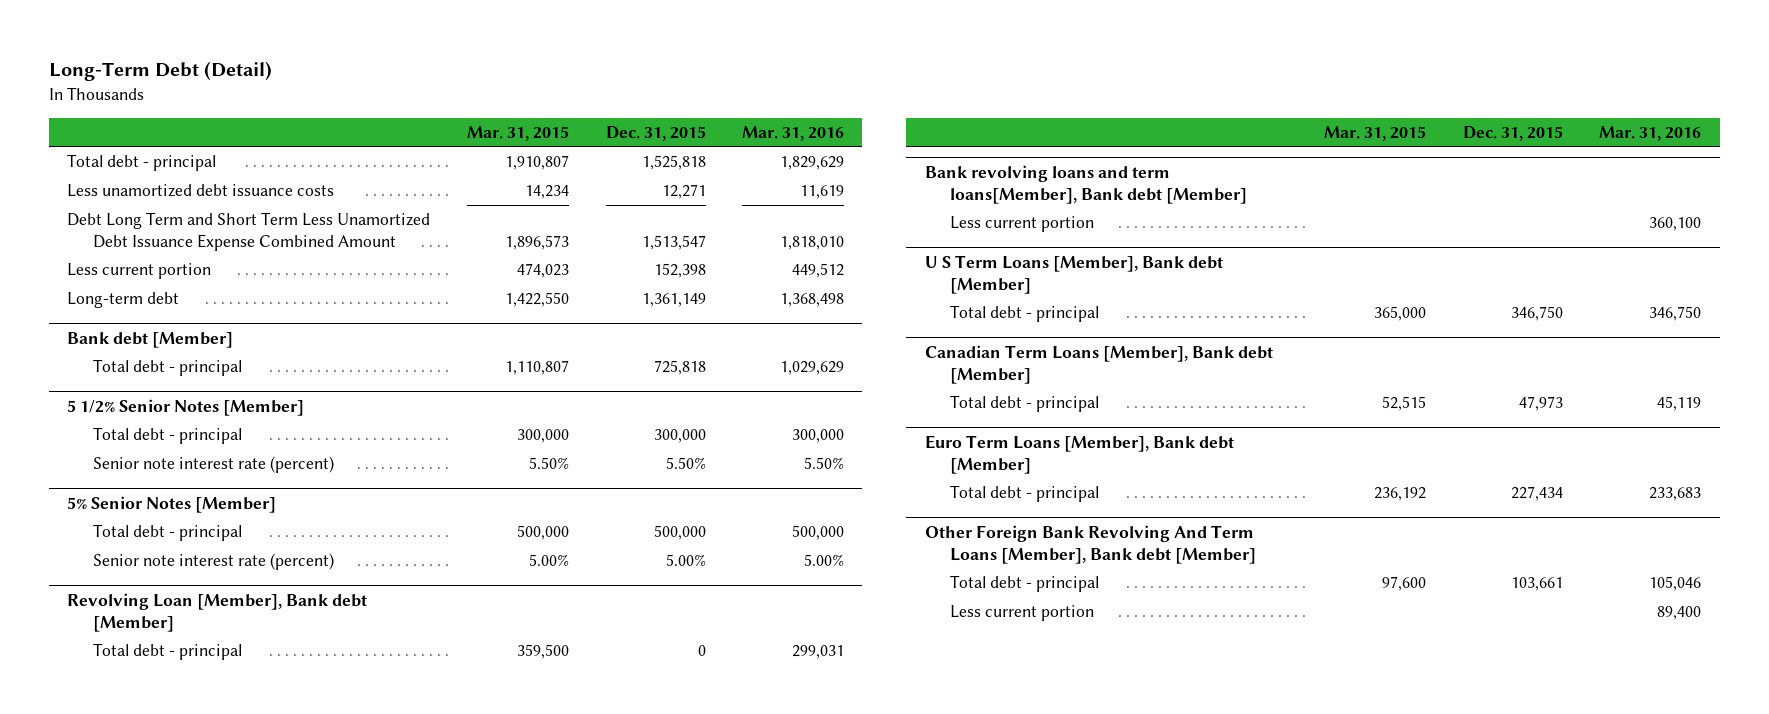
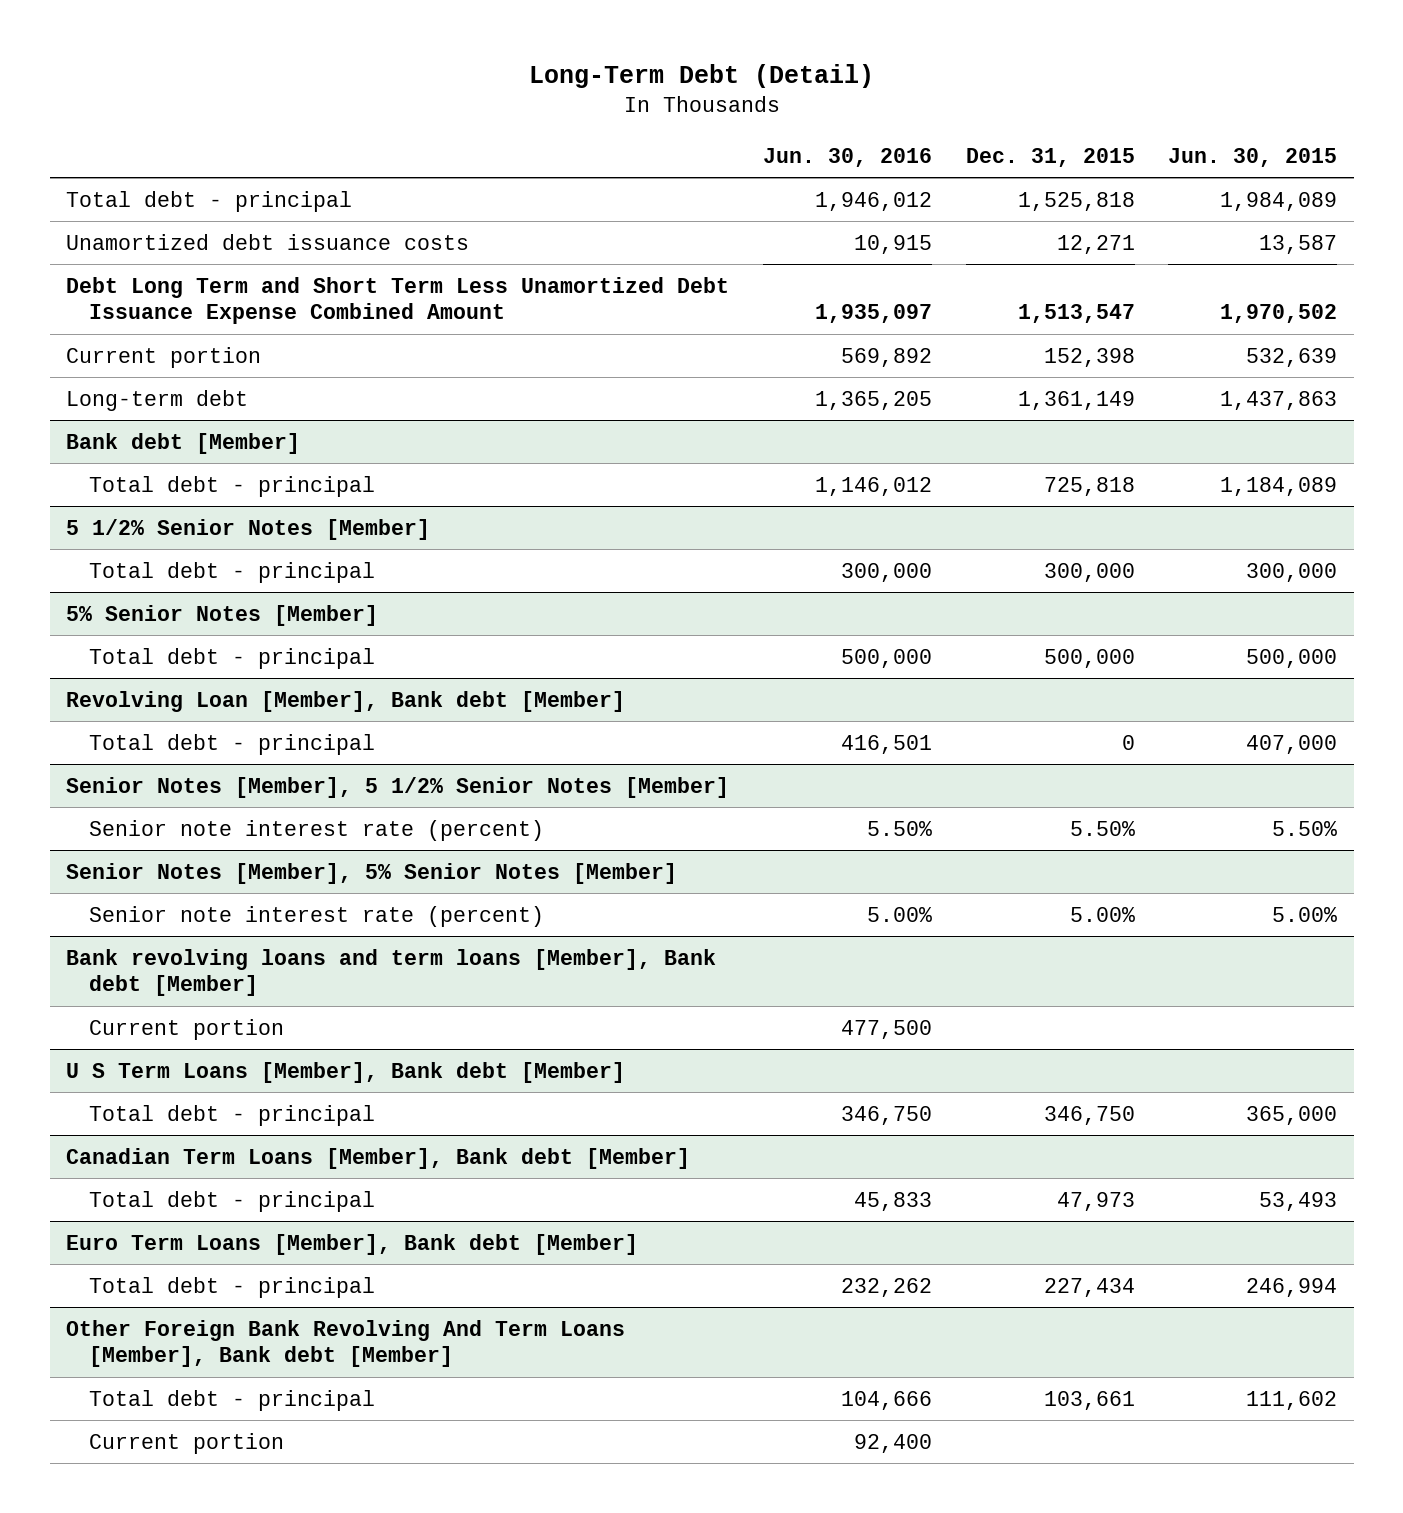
[467,125,570,141] Mar. 31, 2015 -> none
[742,125,845,141] Mar. 31, 2016 -> none
none -> [762,147,932,167] Jun. 30, 2016
none -> [1168,147,1338,167] Jun. 30, 2015
[67,183,335,197] Less unamortized debt issuance costs -> [66,233,470,250] Unamortized debt issuance costs
[67,262,212,279] Less current portion -> [66,346,262,368] Current portion
[92,455,334,473] Senior note interest rate (percent) -> none
[92,552,334,570] Senior note interest rate (percent) -> none
none -> [66,776,730,798] Senior Notes [Member], 5 1/2% Senior Notes [Member]
none -> [88,819,544,841] Senior note interest rate (percent)
none -> [66,862,678,884] Senior Notes [Member], 5% Senior Notes [Member]
none -> [88,905,544,927] Senior note interest rate (percent)
[924,164,1248,204] Bank revolving loans and term loans[Member], Bank debt [Member] -> [66,948,717,997] Bank revolving loans and term loans [Member], Bank debt [Member]
[950,215,1095,232] Less current portion -> [88,1018,284,1040] Current portion
[950,604,1095,621] Less current portion -> [88,1432,284,1454] Current portion

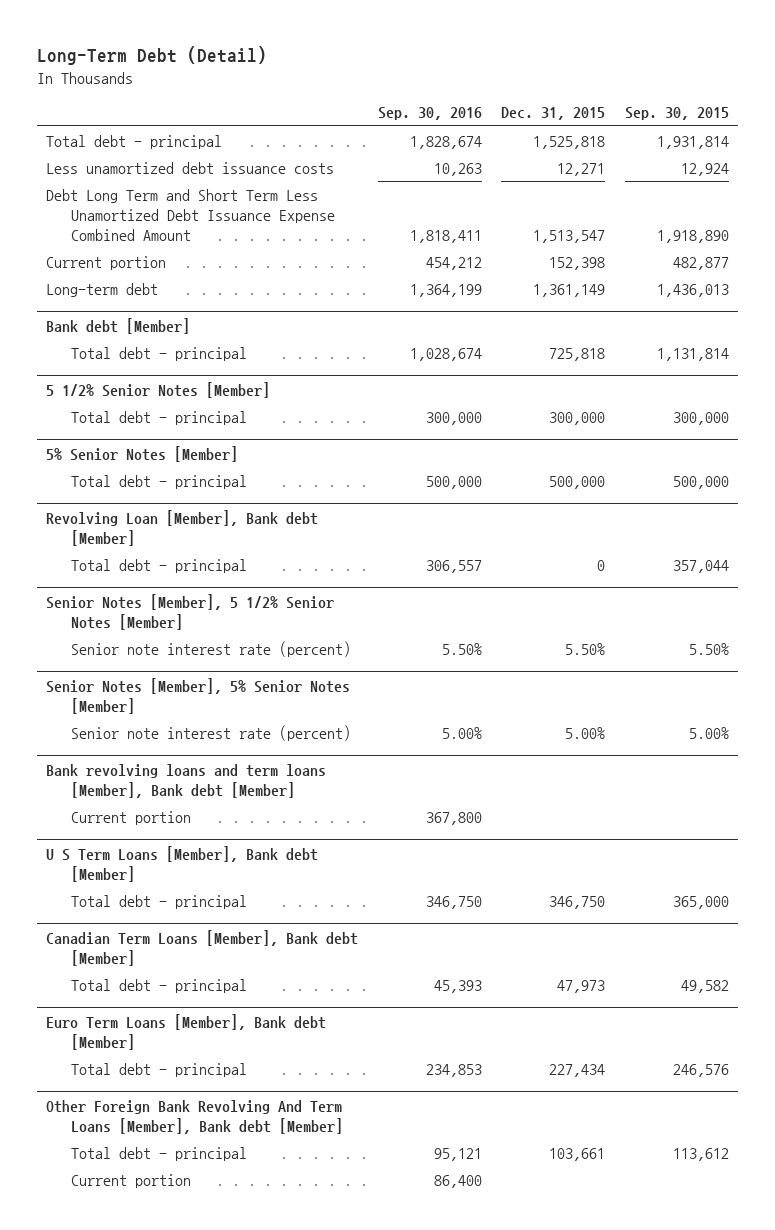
[762,147,932,167] Jun. 30, 2016 -> none
[1168,147,1338,167] Jun. 30, 2015 -> none
none -> [377,107,482,121] Sep. 30, 2016
none -> [624,107,729,121] Sep. 30, 2015
[66,233,470,250] Unamortized debt issuance costs -> [46,161,335,174] Less unamortized debt issuance costs

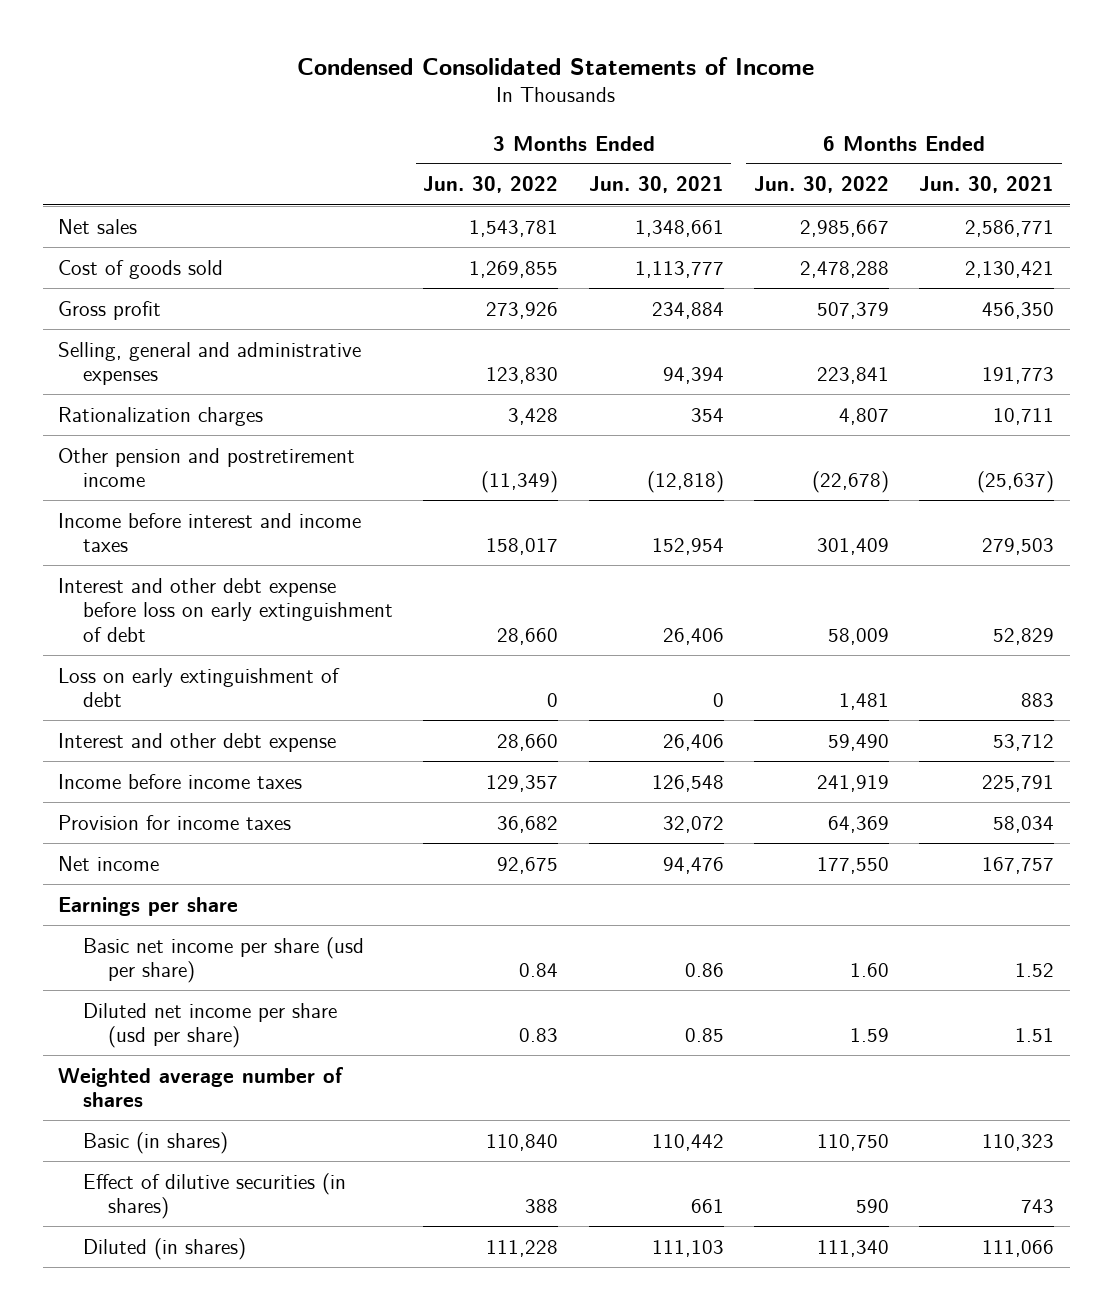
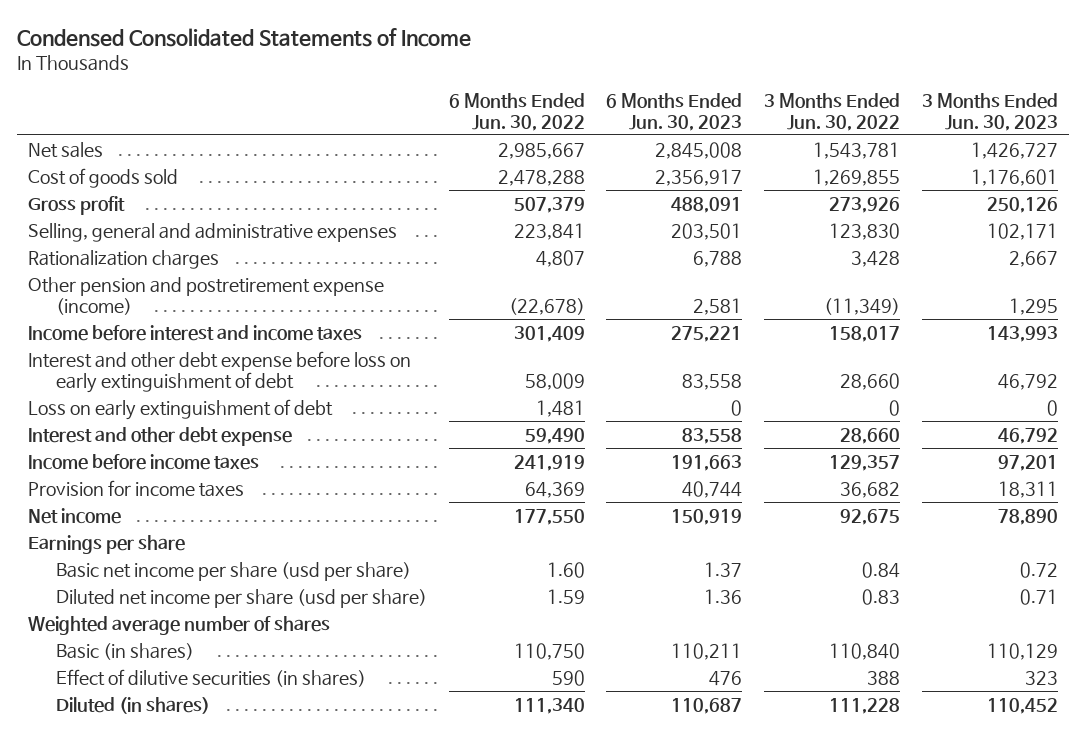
[588,176,724,194] Jun. 30, 2021 -> none
[919,176,1055,194] Jun. 30, 2021 -> none
none -> [606,92,743,131] 6 Months Ended Jun. 30, 2023
none -> [921,92,1058,131] 3 Months Ended Jun. 30, 2023
[57,447,355,488] Other pension and postretirement income -> [27,277,384,315] Other pension and postretirement expense (income)

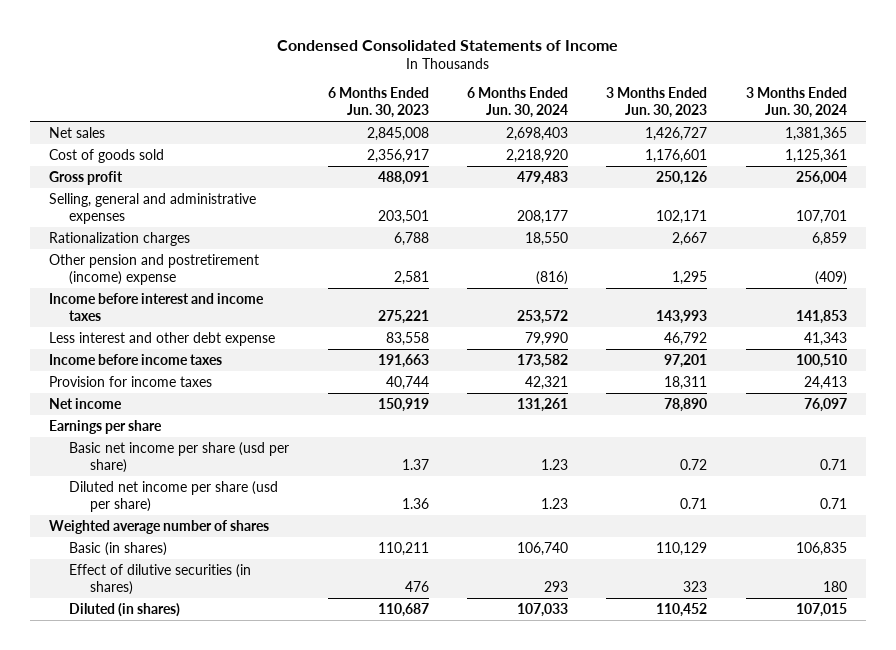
[448,92,585,131] 6 Months Ended Jun. 30, 2022 -> none
[764,92,901,131] 3 Months Ended Jun. 30, 2022 -> none
none -> [467,87,569,119] 6 Months Ended Jun. 30, 2024
none -> [745,87,847,119] 3 Months Ended Jun. 30, 2024
[27,277,384,315] Other pension and postretirement expense (income) -> [49,253,260,286] Other pension and postretirement (income) expense
[27,351,411,393] Interest and other debt expense before loss on early extinguishment of debt -> none
[27,399,333,421] Loss on early extinguishment of debt -> none
[27,427,292,447] Interest and other debt expense -> [49,331,276,346] Less interest and other debt expense

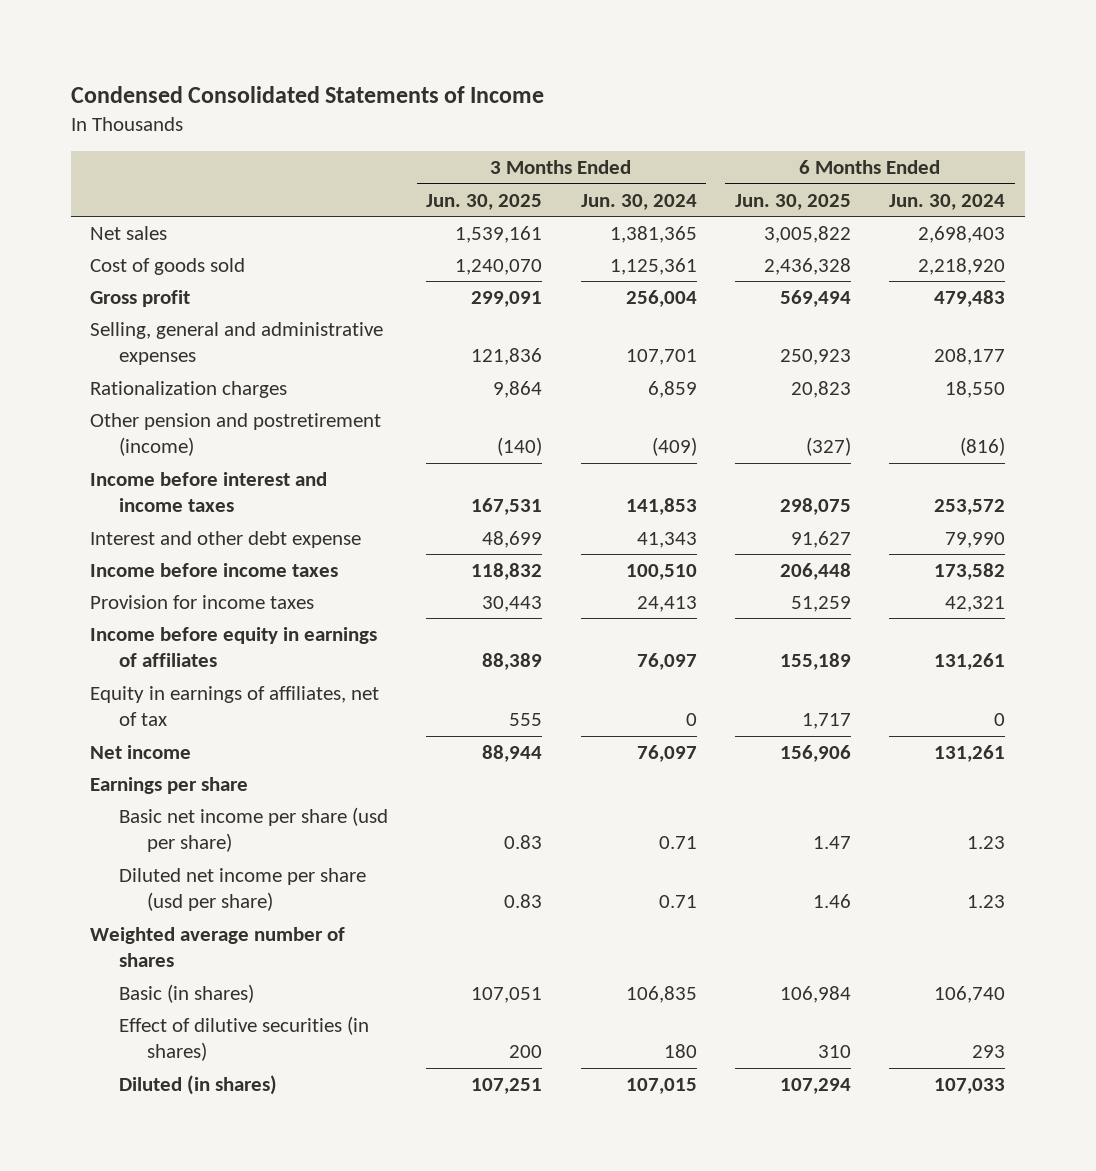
[327,87,429,119] 6 Months Ended Jun. 30, 2023 -> none
[606,87,708,119] 3 Months Ended Jun. 30, 2023 -> none
none -> [426,193,543,210] Jun. 30, 2025
none -> [734,193,851,210] Jun. 30, 2025
[49,253,260,286] Other pension and postretirement (income) expense -> [90,412,382,457] Other pension and postretirement (income)
[49,331,276,346] Less interest and other debt expense -> [90,530,362,548] Interest and other debt expense
none -> [90,626,378,668] Income before equity in earnings of affiliates
none -> [90,685,380,727] Equity in earnings of affiliates, net of tax

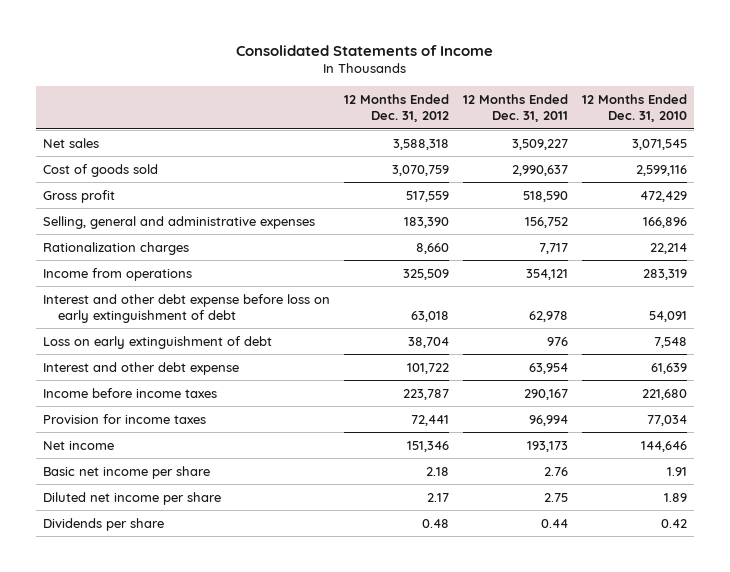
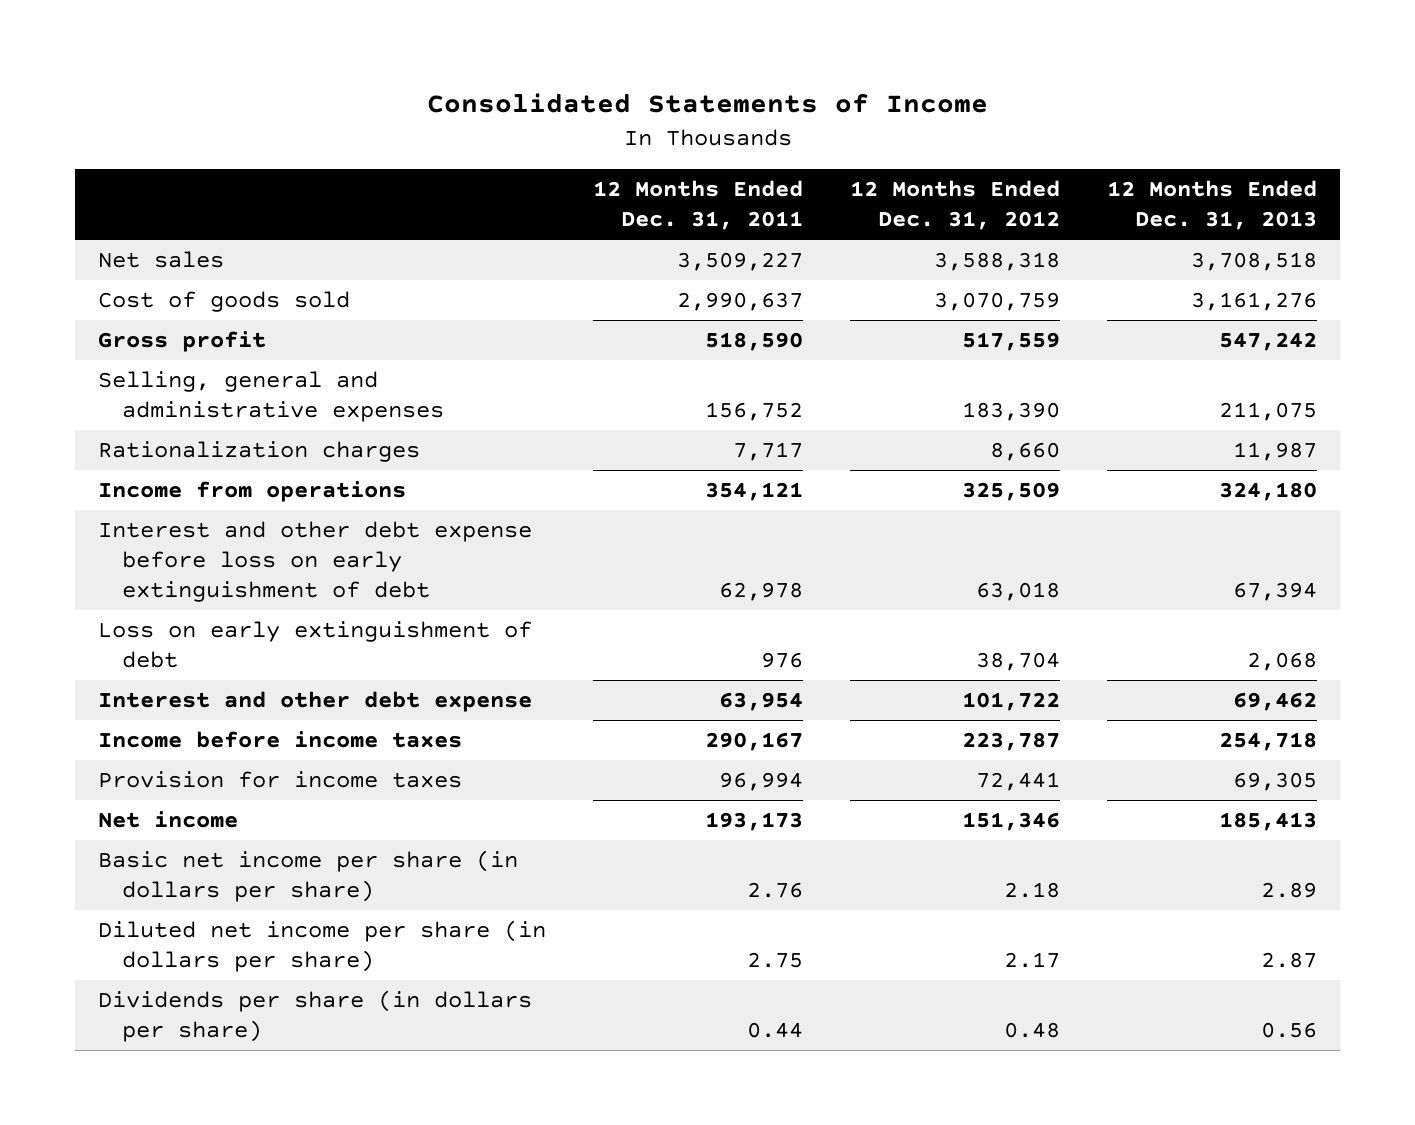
[581,93,687,123] 12 Months Ended Dec. 31, 2010 -> none
none -> [1106,180,1317,231] 12 Months Ended Dec. 31, 2013
[42,465,210,479] Basic net income per share -> [98,850,519,903] Basic net income per share (in dollars per share)
[42,491,221,505] Diluted net income per share -> [98,920,547,973] Diluted net income per share (in dollars per share)
[42,517,164,531] Dividends per share -> [98,990,533,1043] Dividends per share (in dollars per share)

